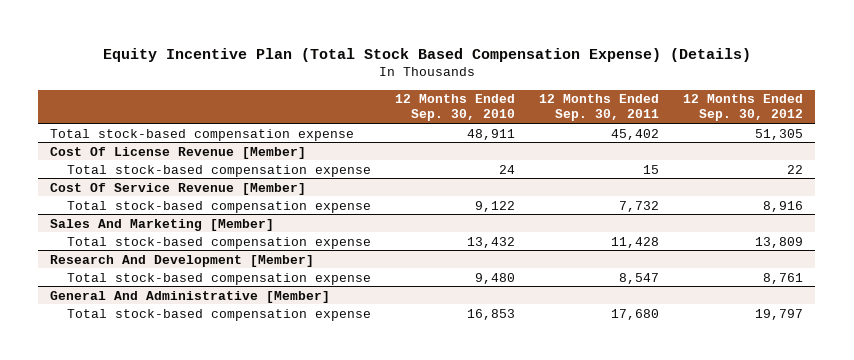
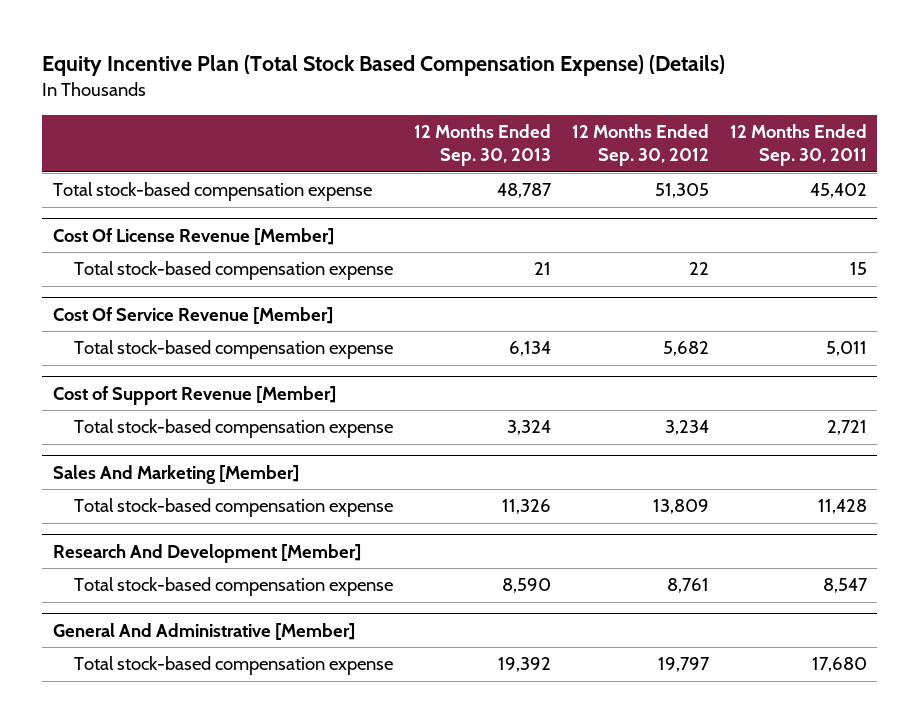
[395,94,516,122] 12 Months Ended Sep. 30, 2010 -> none
none -> [414,124,552,167] 12 Months Ended Sep. 30, 2013
[619,200,660,212] 7,732 -> [825,341,867,357] 5,011
[763,200,804,212] 8,916 -> [662,341,709,357] 5,682
none -> [52,385,336,405] Cost of Support Revenue [Member]
none -> [74,419,394,439] Total stock-based compensation expense

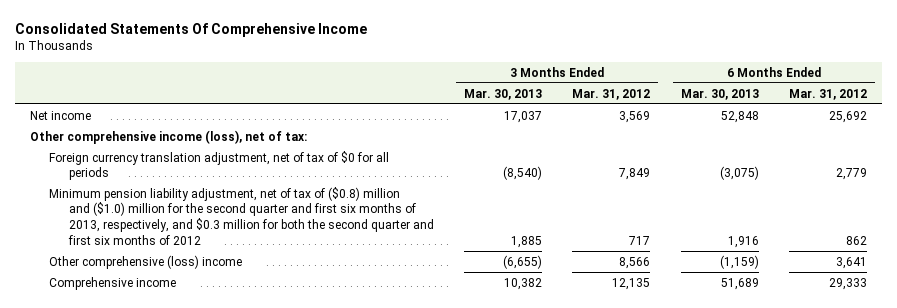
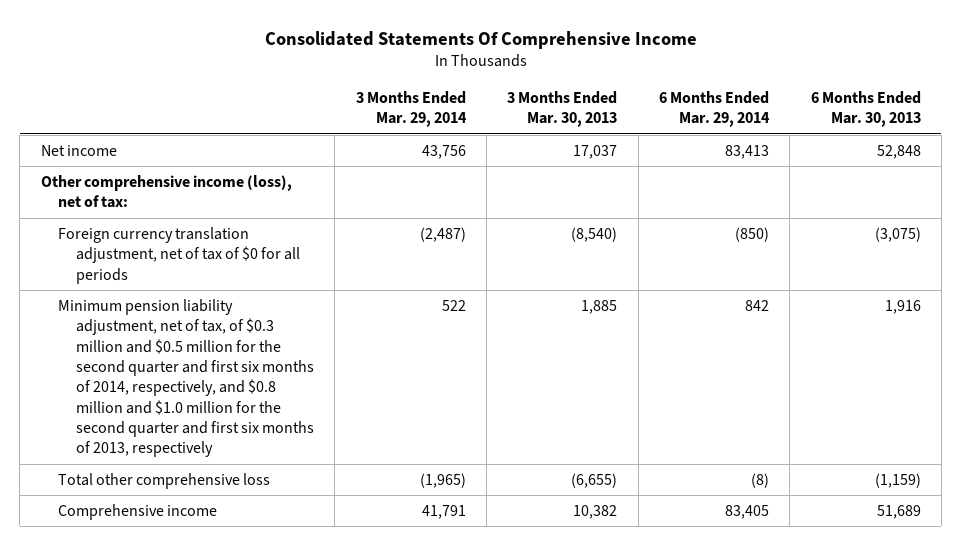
[572,88,651,100] Mar. 31, 2012 -> none
[788,88,867,100] Mar. 31, 2012 -> none
none -> [355,90,467,128] 3 Months Ended Mar. 29, 2014
none -> [658,90,770,128] 6 Months Ended Mar. 29, 2014
[49,186,434,245] Minimum pension liability adjustment, net of tax of ($0.8) million and ($1.0) million for the second quarter and first six months of 2013, respectively, and $0.3 million for both the second quarter and first six months of 2012 -> [58,298,314,458] Minimum pension liability adjustment, net of tax, of $0.3 million and $0.5 million for the second quarter and first six months of 2014, respectively, and $0.8 million and $1.0 million for the second quarter and first six months of 2013, respectively
[49,254,243,269] Other comprehensive (loss) income -> [58,472,271,489] Total other comprehensive loss

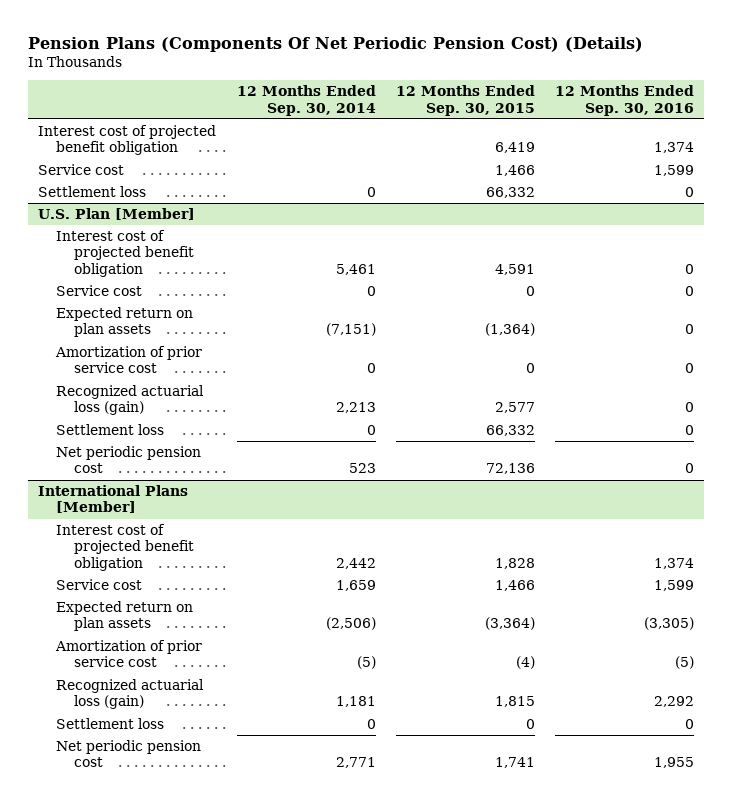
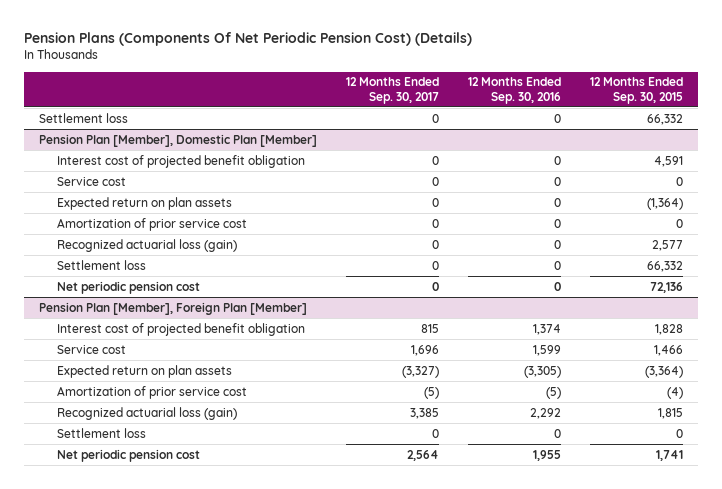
[236,84,376,116] 12 Months Ended Sep. 30, 2014 -> none
none -> [345,77,439,104] 12 Months Ended Sep. 30, 2017
[38,124,217,156] Interest cost of projected benefit obligation -> none
[38,163,125,175] Service cost -> none
[38,207,196,220] U.S. Plan [Member] -> none
none -> [38,133,317,147] Pension Plan [Member], Domestic Plan [Member]
[38,484,189,514] International Plans [Member] -> none
none -> [38,301,307,315] Pension Plan [Member], Foreign Plan [Member]

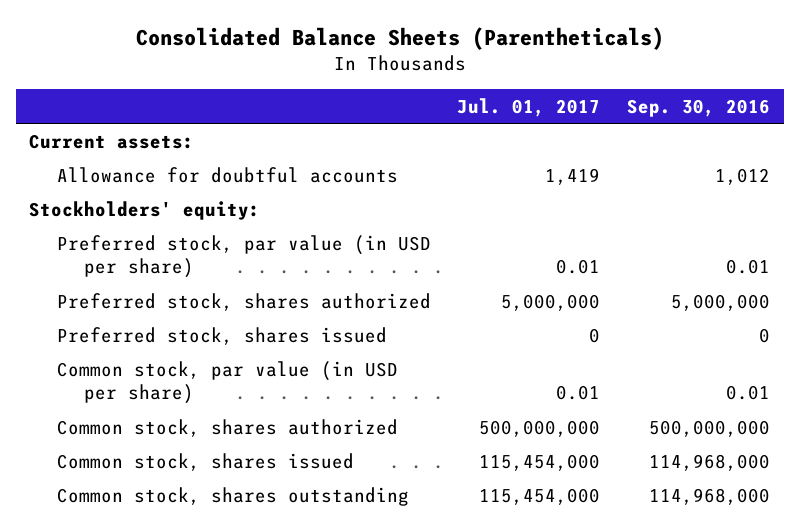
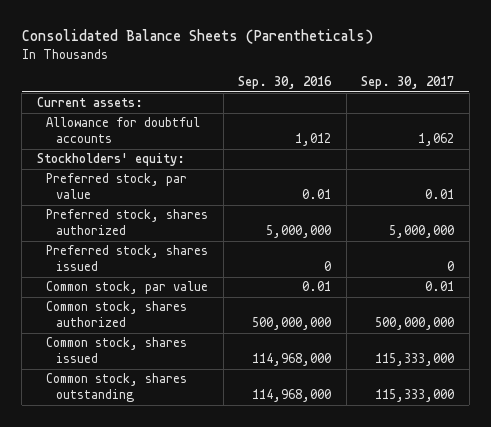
[457,97,601,117] Jul. 01, 2017 -> none
none -> [361,75,455,89] Sep. 30, 2017
[56,234,431,279] Preferred stock, par value (in USD per share) -> [46,173,188,199] Preferred stock, par value
[56,360,398,405] Common stock, par value (in USD per share) -> [46,281,209,295] Common stock, par value

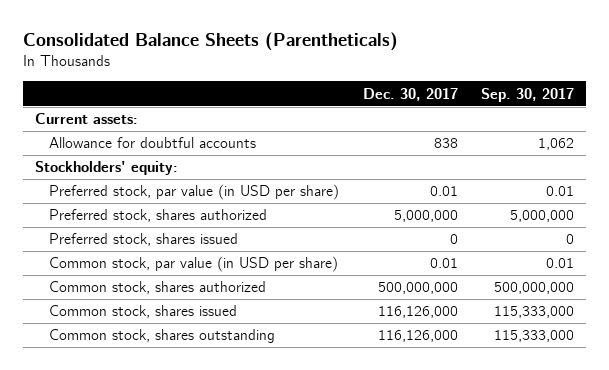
[238,75,333,89] Sep. 30, 2016 -> none
none -> [362,87,458,101] Dec. 30, 2017
[46,173,188,199] Preferred stock, par value -> [48,184,339,201] Preferred stock, par value (in USD per share)
[46,281,209,295] Common stock, par value -> [48,256,338,273] Common stock, par value (in USD per share)

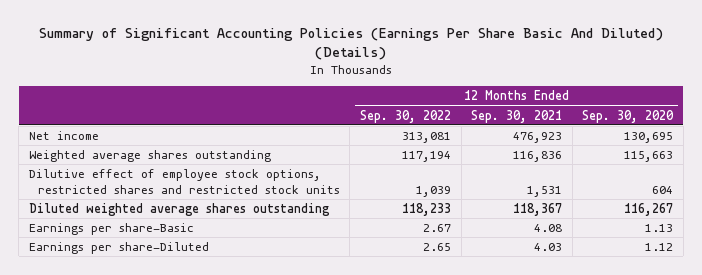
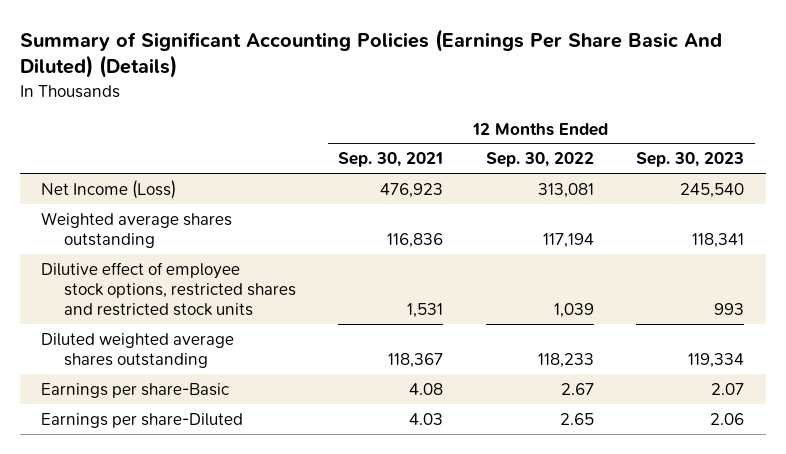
[582,109,675,123] Sep. 30, 2020 -> none
none -> [636,152,745,168] Sep. 30, 2023
[28,130,99,140] Net income -> [41,179,177,199] Net Income (Loss)

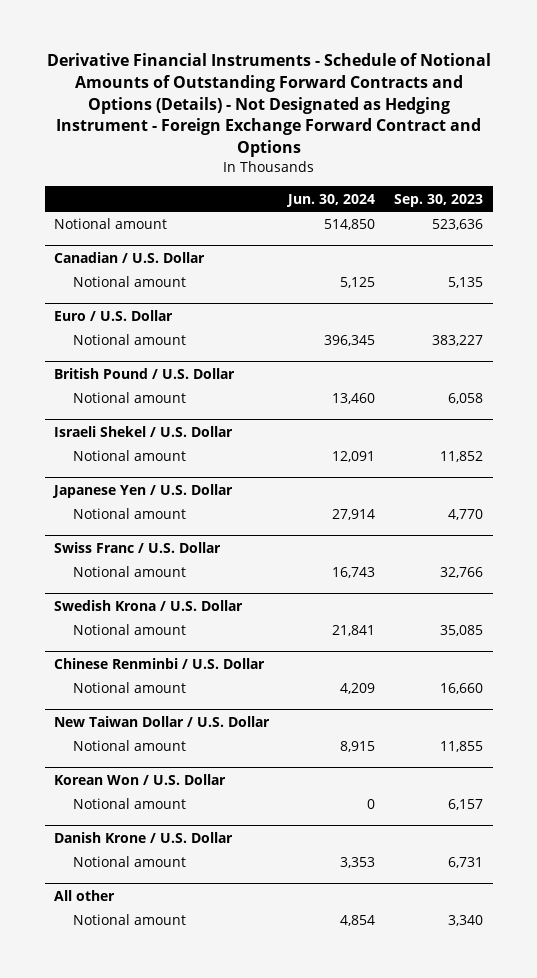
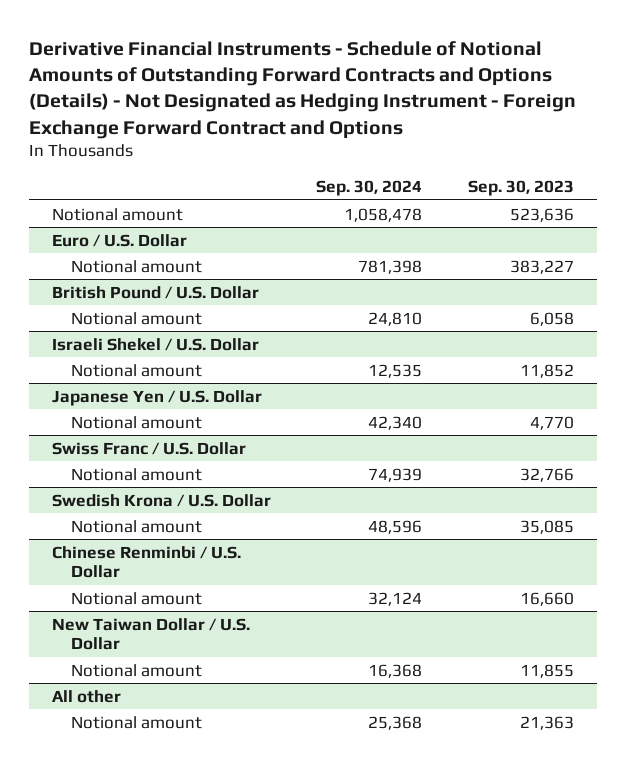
[286,193,376,207] Jun. 30, 2024 -> none
none -> [316,179,423,196] Sep. 30, 2024
[54,251,206,263] Canadian / U.S. Dollar -> none
[72,276,186,288] Notional amount -> none
[54,773,227,785] Korean Won / U.S. Dollar -> none
[72,798,186,810] Notional amount -> none
[54,831,234,843] Danish Krone / U.S. Dollar -> none
[72,856,186,868] Notional amount -> none
[448,915,484,927] 3,340 -> [520,715,575,730] 21,363

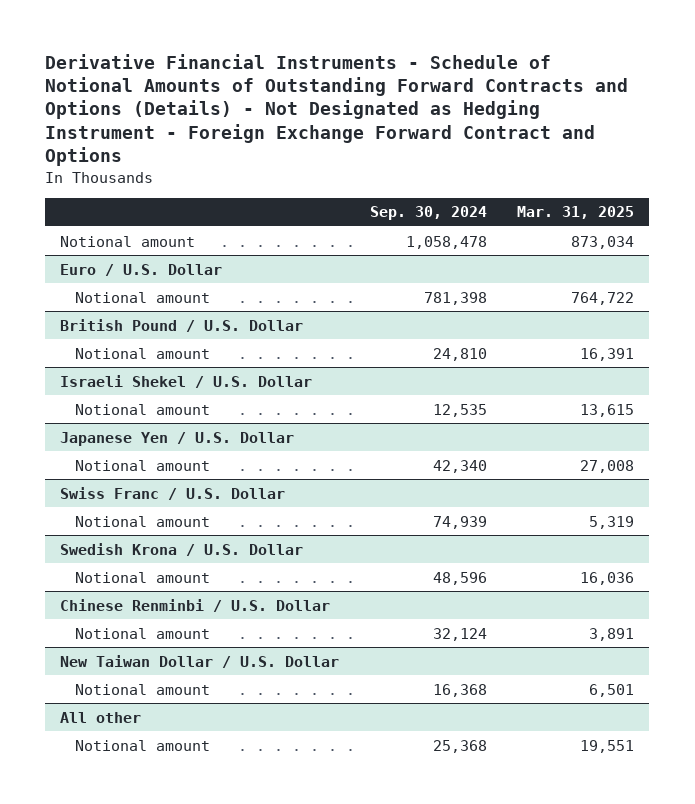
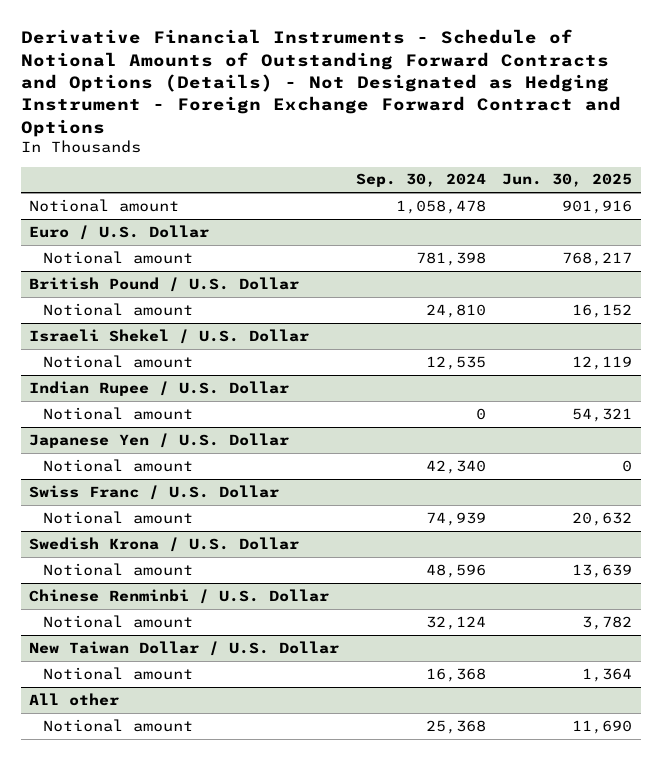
[517,206,635,220] Mar. 31, 2025 -> none
none -> [502,173,633,188] Jun. 30, 2025
none -> [29,380,290,396] Indian Rupee / U.S. Dollar
none -> [42,406,193,420] Notional amount

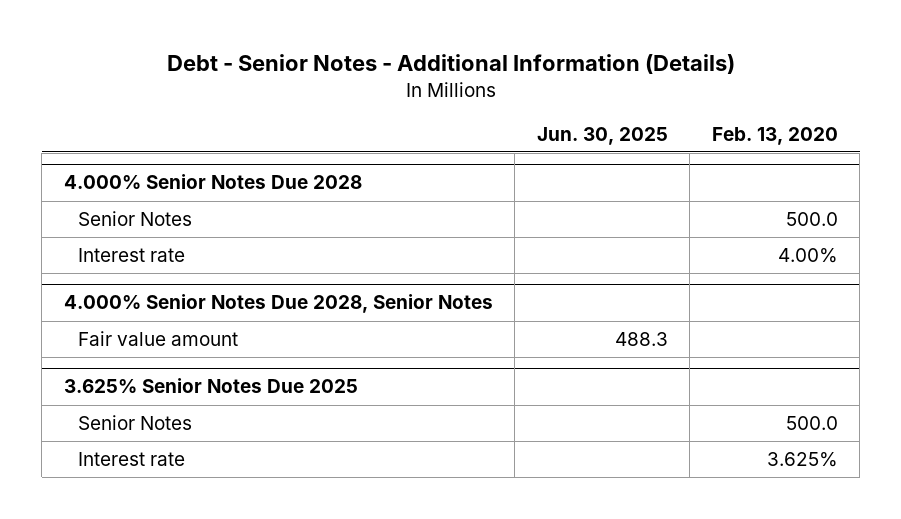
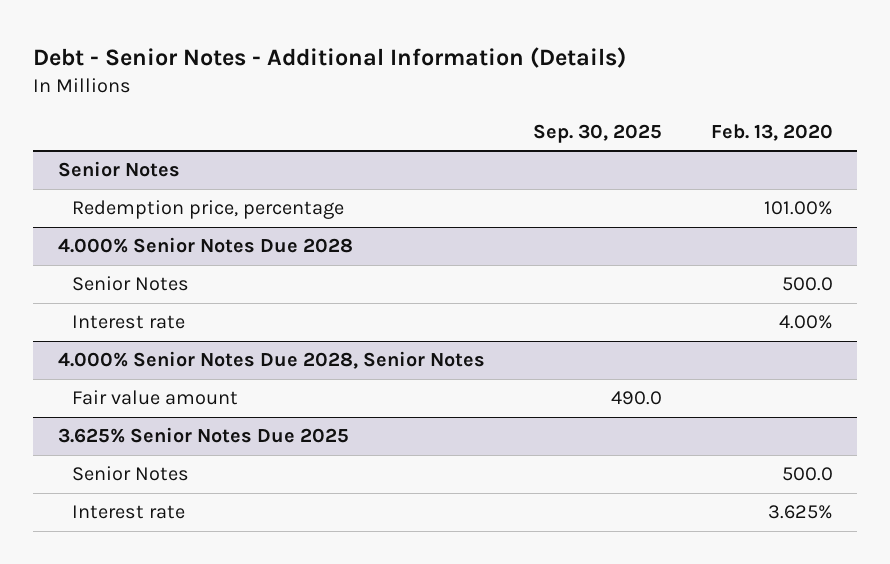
[536,126,668,145] Jun. 30, 2025 -> none
none -> [533,123,663,143] Sep. 30, 2025
none -> [57,161,180,178] Senior Notes
none -> [72,200,345,220] Redemption price, percentage

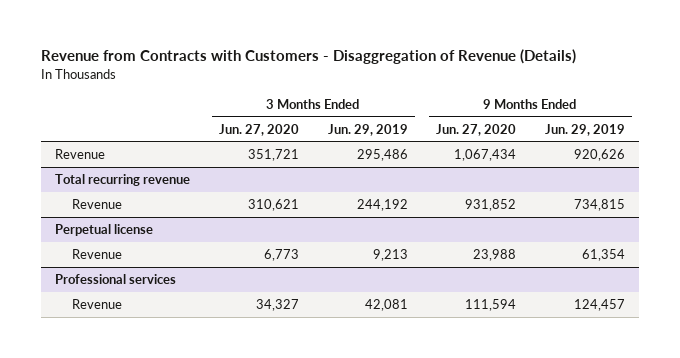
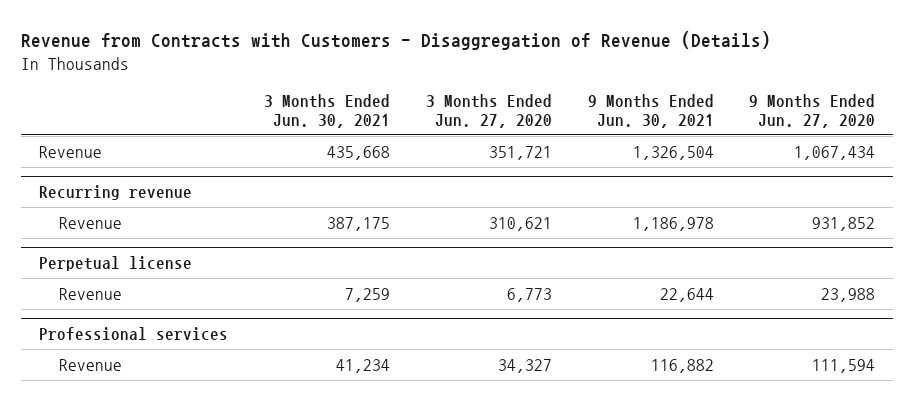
[327,123,408,136] Jun. 29, 2019 -> none
[544,123,625,136] Jun. 29, 2019 -> none
none -> [263,93,390,128] 3 Months Ended Jun. 30, 2021
none -> [587,93,714,128] 9 Months Ended Jun. 30, 2021
[55,174,191,187] Total recurring revenue -> [38,185,192,201] Recurring revenue

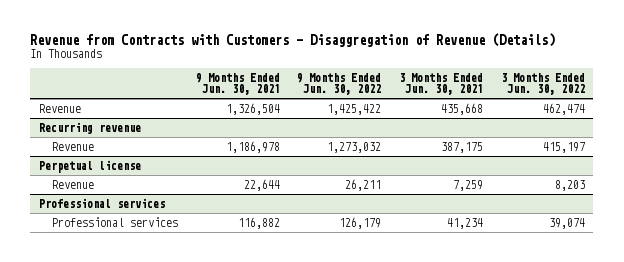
[425,93,552,128] 3 Months Ended Jun. 27, 2020 -> none
[749,93,876,128] 9 Months Ended Jun. 27, 2020 -> none
none -> [297,72,382,96] 9 Months Ended Jun. 30, 2022
none -> [500,72,585,96] 3 Months Ended Jun. 30, 2022
[58,358,122,371] Revenue -> [52,216,179,227] Professional services

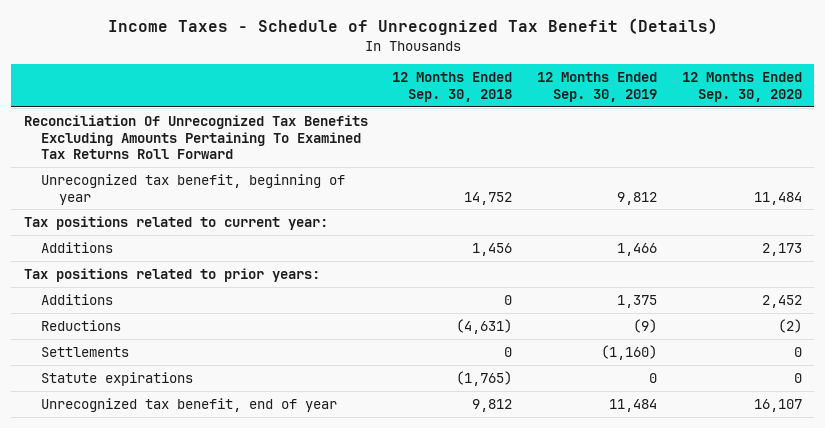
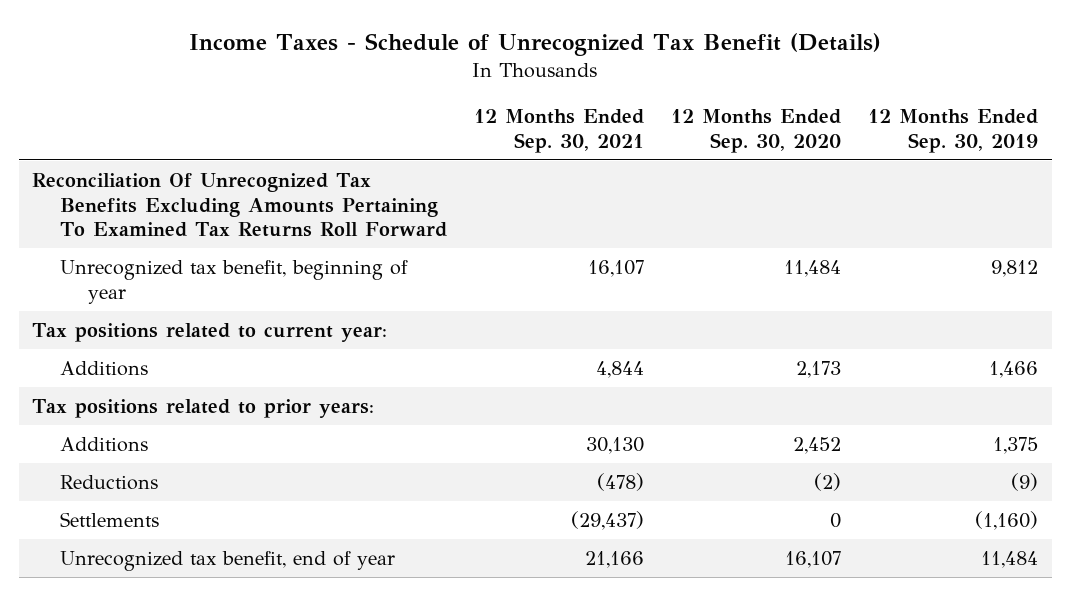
[392,72,513,102] 12 Months Ended Sep. 30, 2018 -> none
none -> [474,109,645,153] 12 Months Ended Sep. 30, 2021
[41,371,194,386] Statute expirations -> none

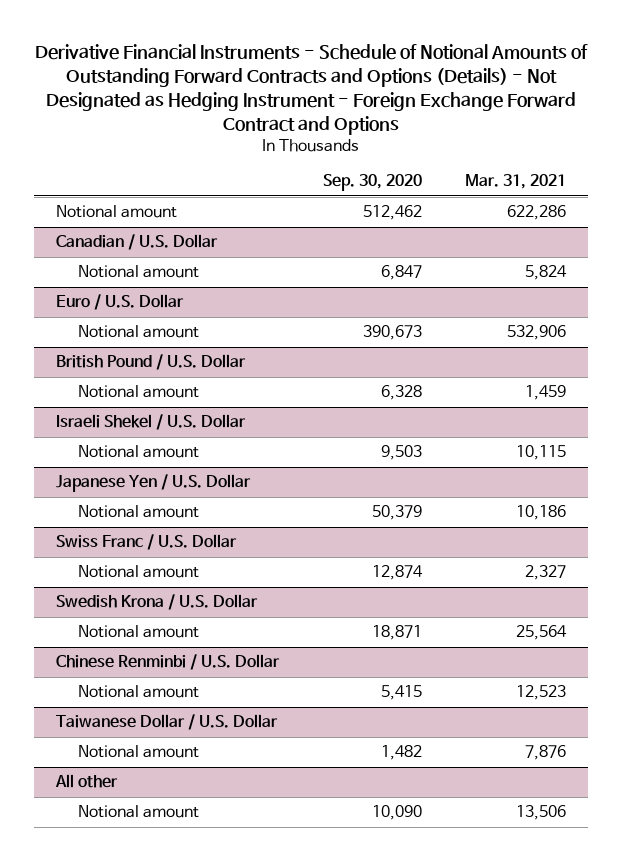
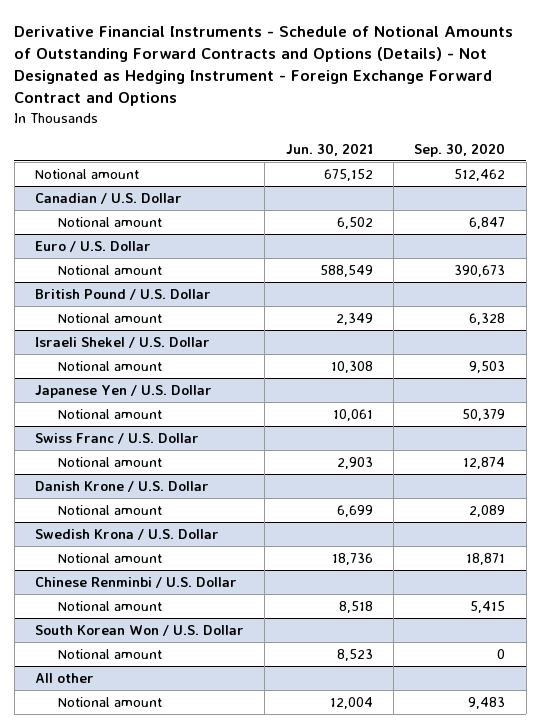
[465,174,567,190] Mar. 31, 2021 -> none
none -> [285,142,373,156] Jun. 30, 2021
none -> [35,480,210,492] Danish Krone / U.S. Dollar
none -> [57,504,162,515] Notional amount
[56,714,279,731] Taiwanese Dollar / U.S. Dollar -> none
none -> [35,624,245,636] South Korean Won / U.S. Dollar
[380,745,422,761] 1,482 -> [497,648,506,659] 0
[371,805,422,821] 10,090 -> [468,696,506,709] 9,483

